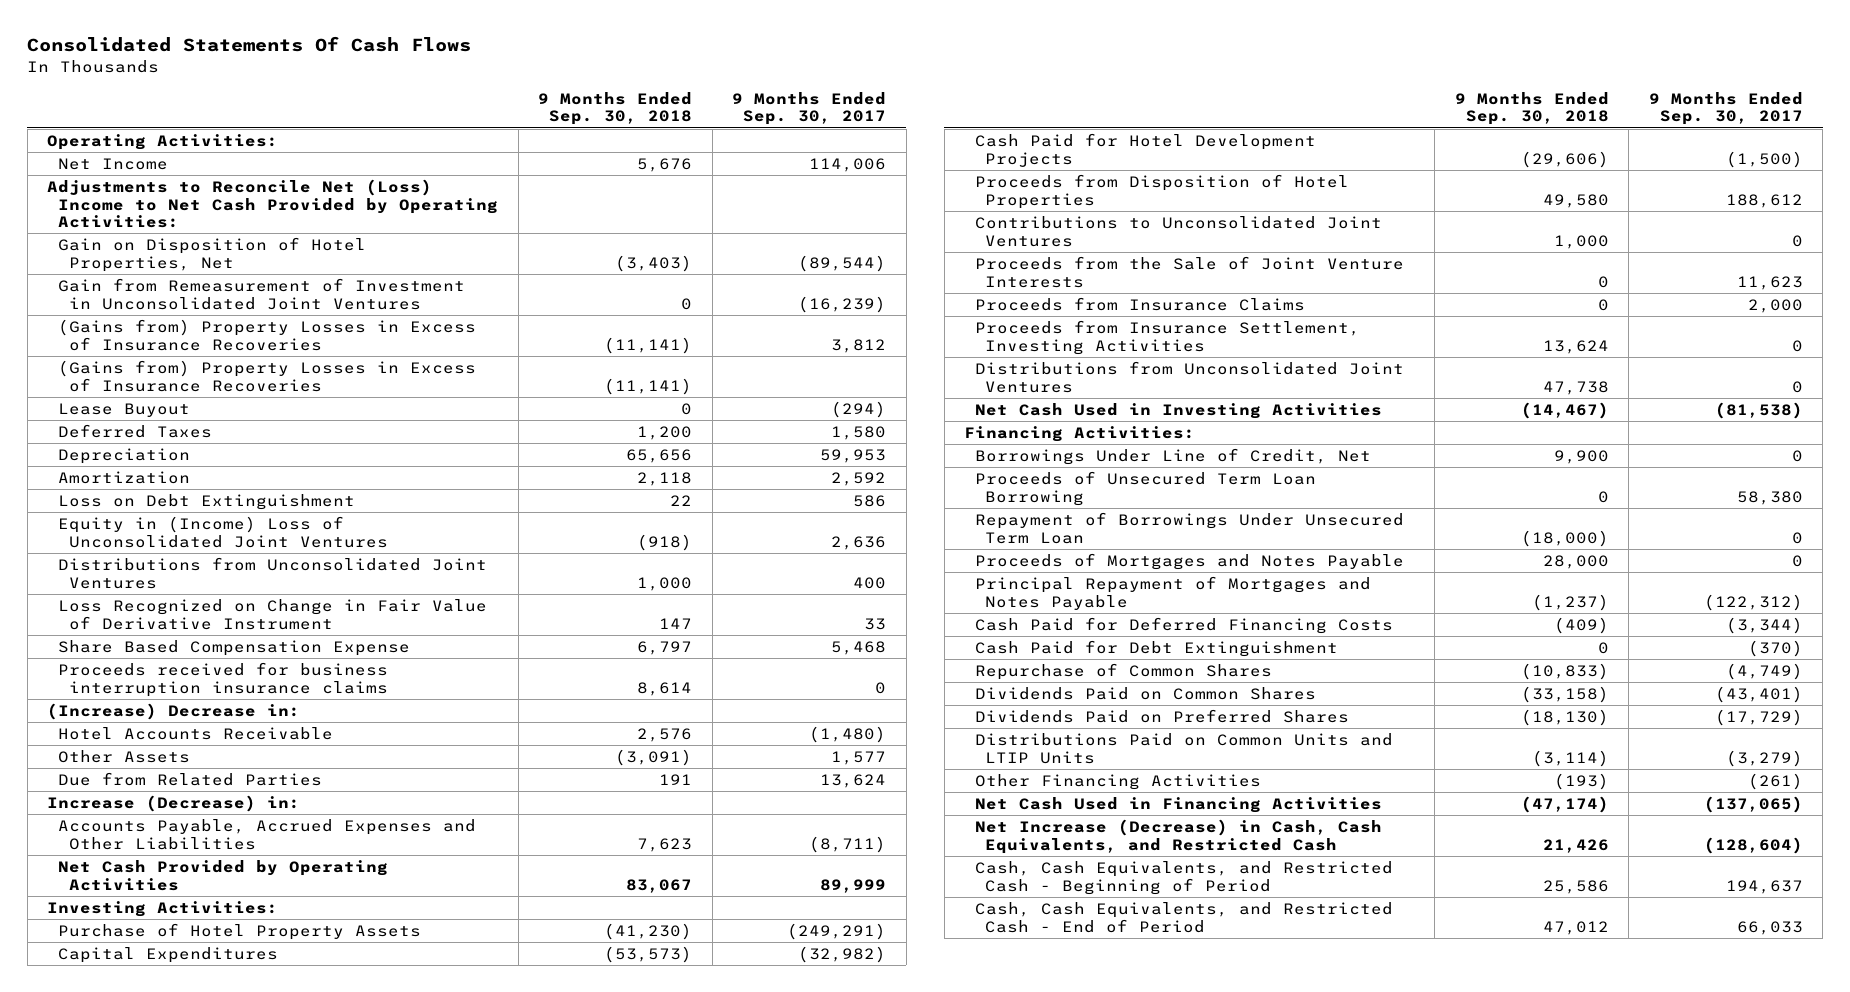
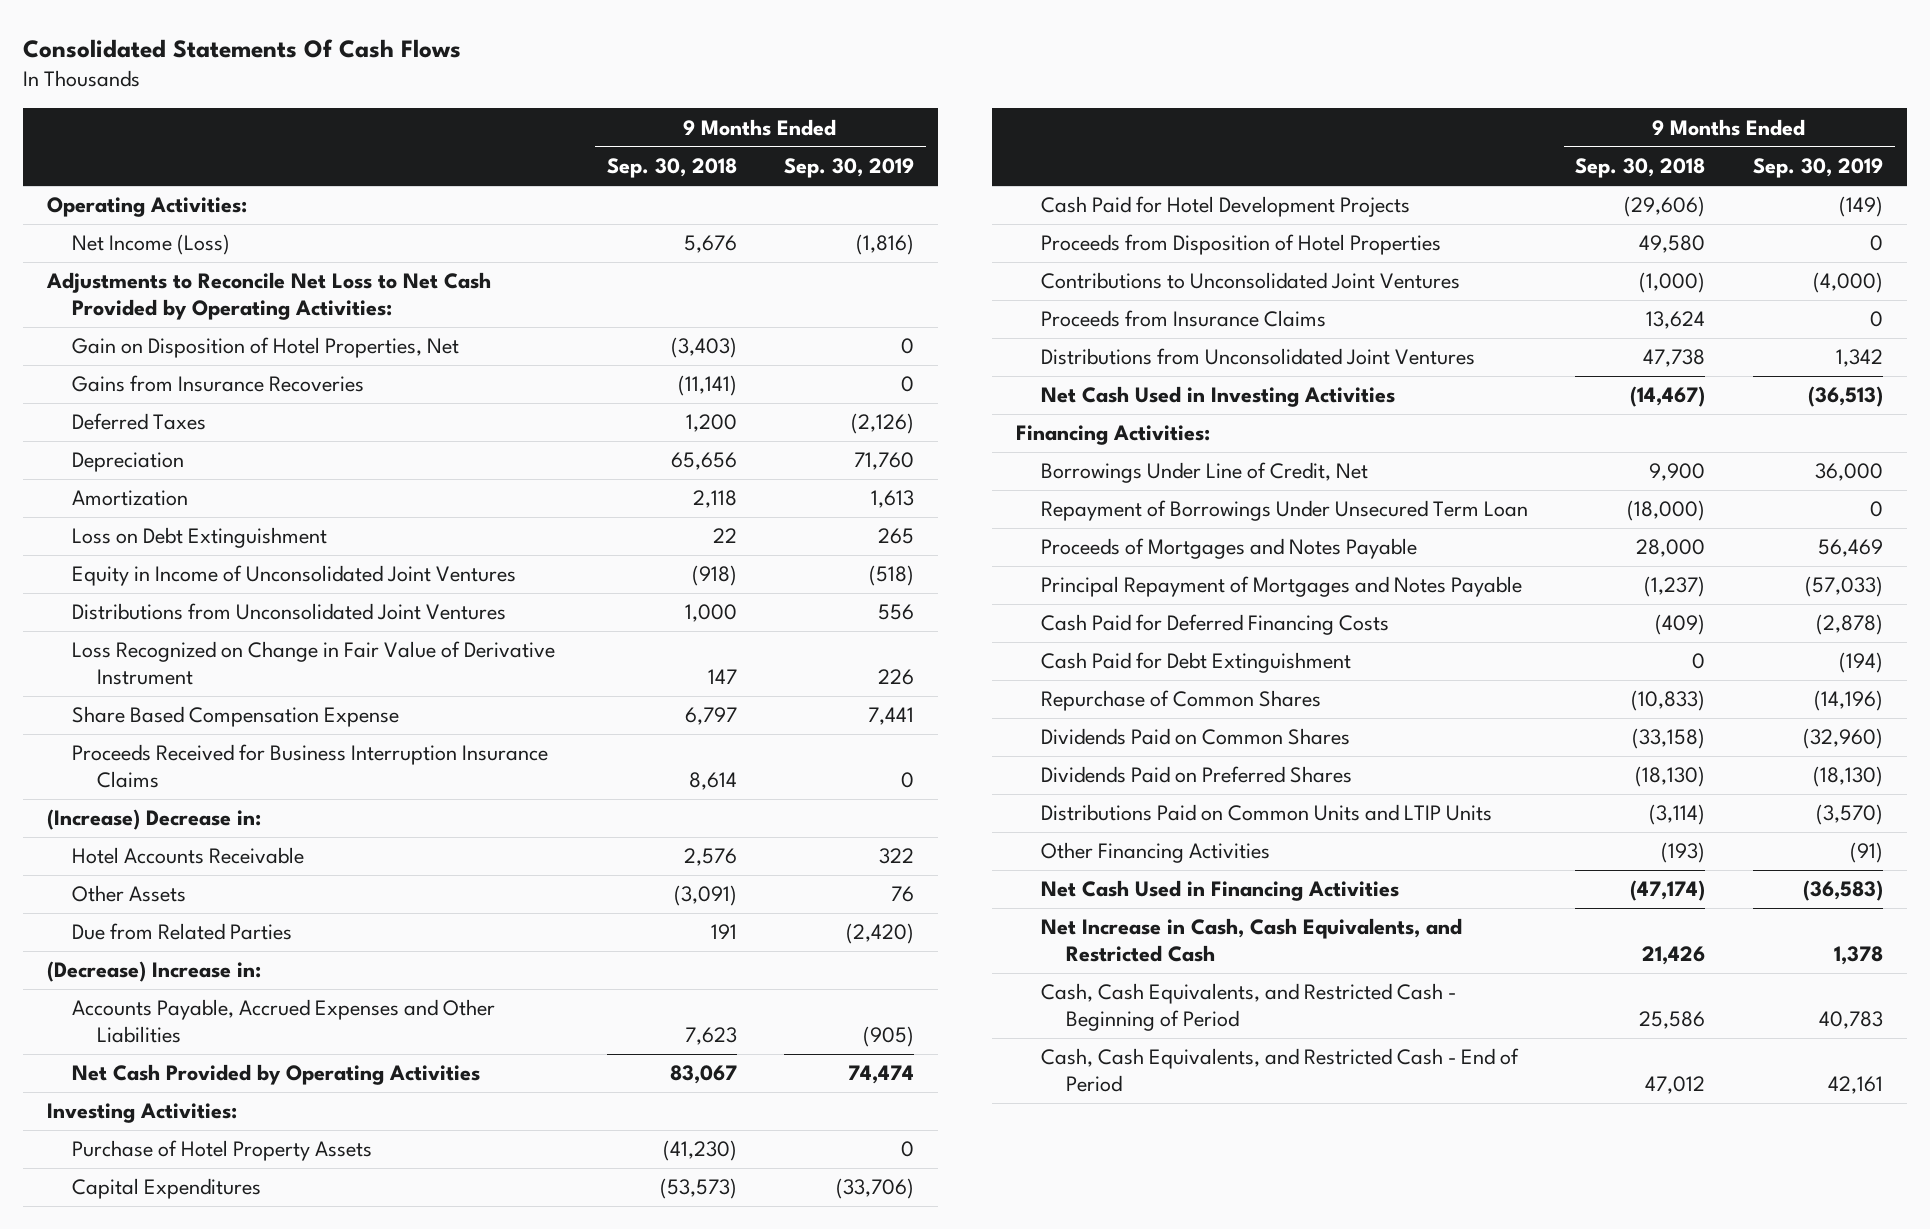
[732,91,887,126] 9 Months Ended Sep. 30, 2017 -> none
none -> [784,158,915,179] Sep. 30, 2019
[58,157,169,170] Net Income -> [71,234,230,256] Net Income (Loss)
[47,178,499,229] Adjustments to Reconcile Net (Loss) Income to Net Cash Provided by Operating Activities: -> [46,272,492,321] Adjustments to Reconcile Net Loss to Net Cash Provided by Operating Activities:
[58,277,466,310] Gain from Remeasurement of Investment in Unconsolidated Joint Ventures -> none
[58,318,477,351] (Gains from) Property Losses in Excess of Insurance Recoveries -> none
[58,402,191,417] Lease Buyout -> none
[58,359,477,392] (Gains from) Property Losses in Excess of Insurance Recoveries -> [71,375,364,393] Gains from Insurance Recoveries
[58,515,388,548] Equity in (Income) Loss of Unconsolidated Joint Ventures -> [71,565,516,587] Equity in Income of Unconsolidated Joint Ventures
[58,661,389,697] Proceeds received for business interruption insurance claims -> [71,744,548,789] Proceeds Received for Business Interruption Insurance Claims
[47,794,301,812] Increase (Decrease) in: -> [47,961,262,983] (Decrease) Increase in:
[974,255,1404,288] Proceeds from the Sale of Joint Venture Interests -> none
[974,319,1360,355] Proceeds from Insurance Settlement, Investing Activities -> none
[1553,234,1609,249] 1,000 -> [1639,272,1706,294] (1,000)
[1597,298,1609,311] 0 -> [1646,311,1706,330] 13,624
[974,470,1316,506] Proceeds of Unsecured Term Loan Borrowing -> none
[974,818,1382,854] Net Increase (Decrease) in Cash, Cash Equivalents, and Restricted Cash -> [1040,918,1462,963] Net Increase in Cash, Cash Equivalents, and Restricted Cash

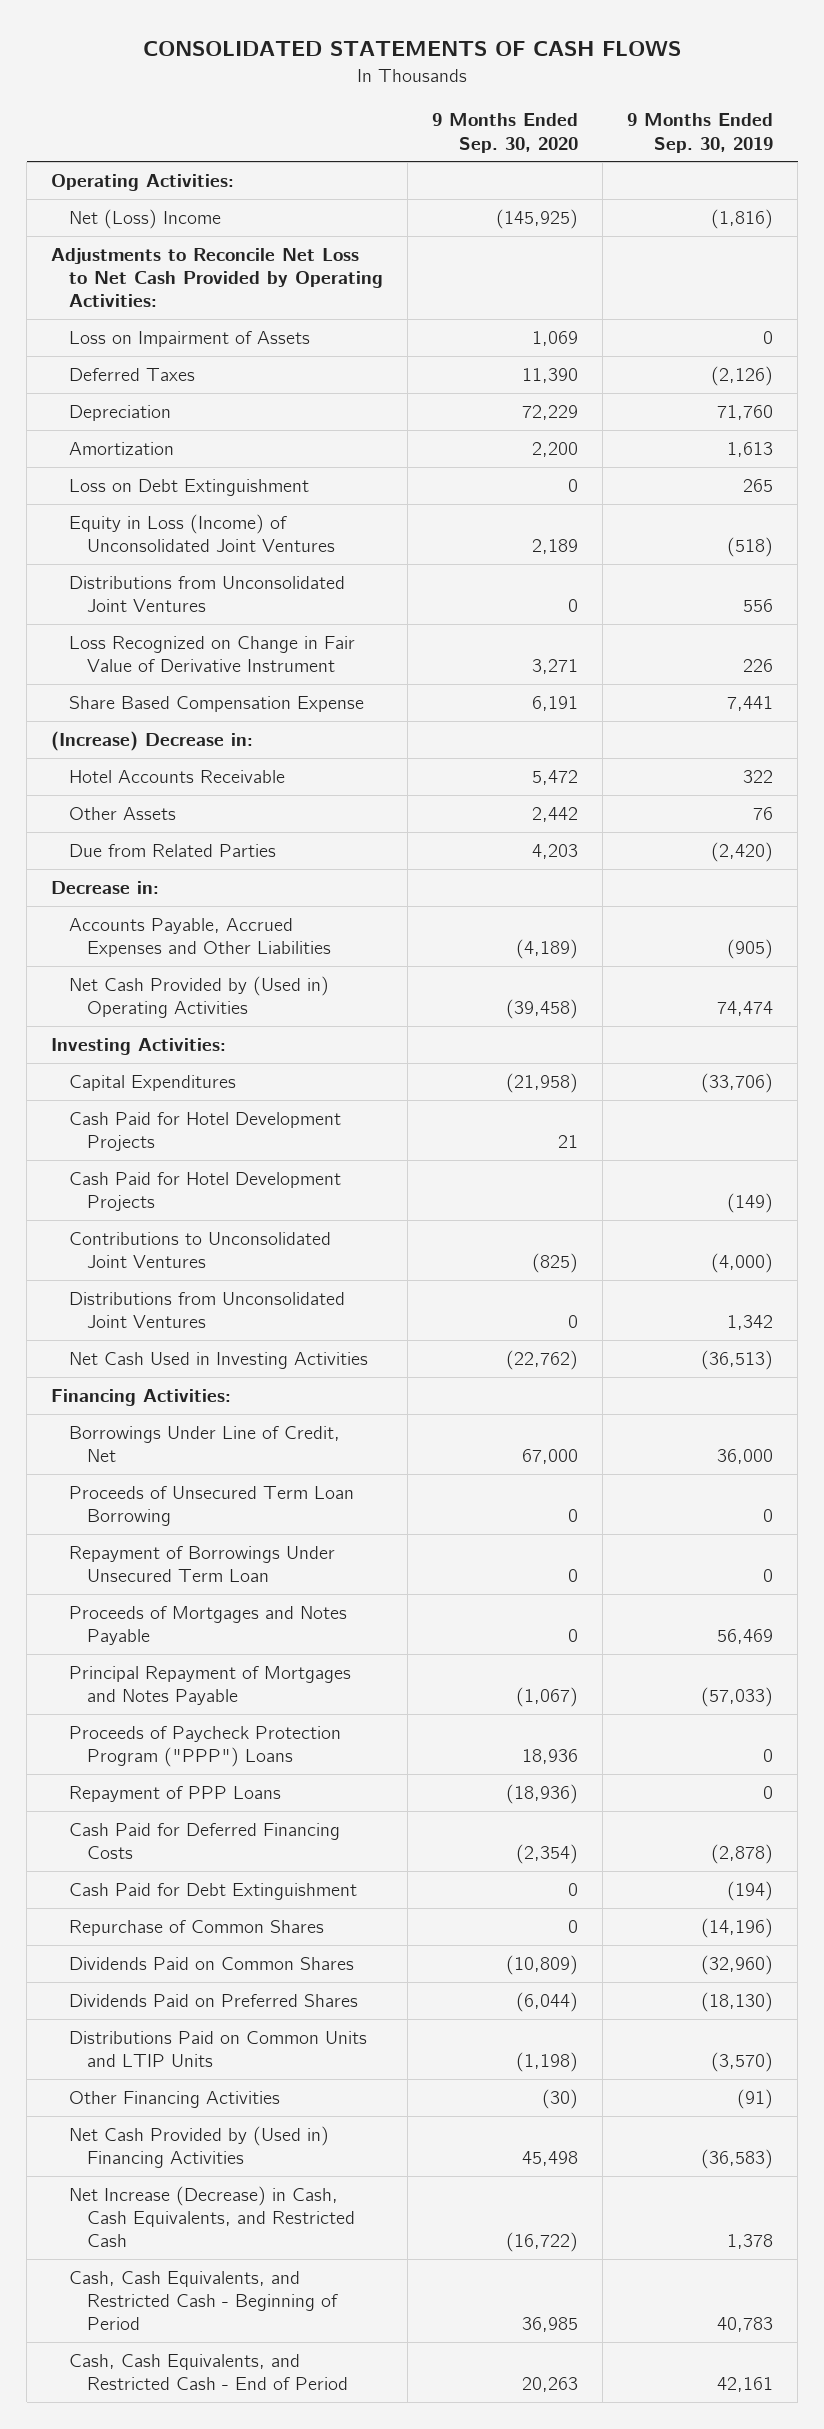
[23,39,462,59] Consolidated Statements Of Cash Flows -> [143,41,682,57] CONSOLIDATED STATEMENTS OF CASH FLOWS
[606,158,737,179] Sep. 30, 2018 -> none
none -> [432,113,579,153] 9 Months Ended Sep. 30, 2020
[71,234,230,256] Net Income (Loss) -> [69,208,222,229] Net (Loss) Income
[71,337,459,359] Gain on Disposition of Hotel Properties, Net -> none
[71,375,364,393] Gains from Insurance Recoveries -> none
none -> [69,330,311,347] Loss on Impairment of Assets
[71,565,516,587] Equity in Income of Unconsolidated Joint Ventures -> [69,513,336,553] Equity in Loss (Income) of Unconsolidated Joint Ventures
[71,744,548,789] Proceeds Received for Business Interruption Insurance Claims -> none
[47,961,262,983] (Decrease) Increase in: -> [51,880,160,894] Decrease in:
[71,1064,480,1086] Net Cash Provided by Operating Activities -> [69,975,330,1019] Net Cash Provided by (Used in) Operating Activities
[71,1140,372,1162] Purchase of Hotel Property Assets -> none
none -> [69,1111,342,1152] Cash Paid for Hotel Development Projects
[1040,234,1441,256] Proceeds from Disposition of Hotel Properties -> none
[1040,310,1326,328] Proceeds from Insurance Claims -> none
none -> [69,1485,355,1527] Proceeds of Unsecured Term Loan Borrowing
none -> [69,1725,342,1768] Proceeds of Paycheck Protection Program ("PPP") Loans
none -> [69,1785,282,1802] Repayment of PPP Loans
[1040,880,1399,902] Net Cash Used in Financing Activities -> [69,2125,330,2169] Net Cash Provided by (Used in) Financing Activities
[1040,918,1462,963] Net Increase in Cash, Cash Equivalents, and Restricted Cash -> [69,2185,356,2248] Net Increase (Decrease) in Cash, Cash Equivalents, and Restricted Cash

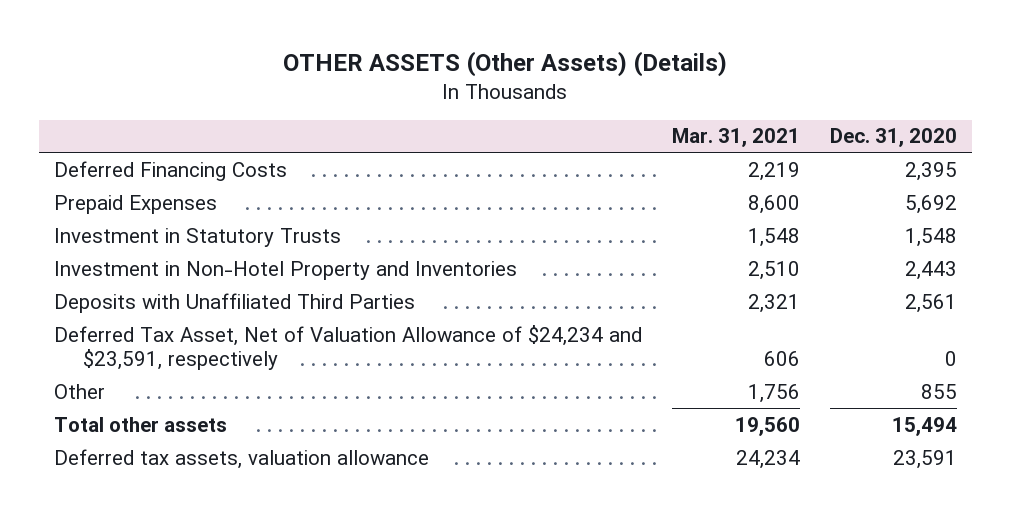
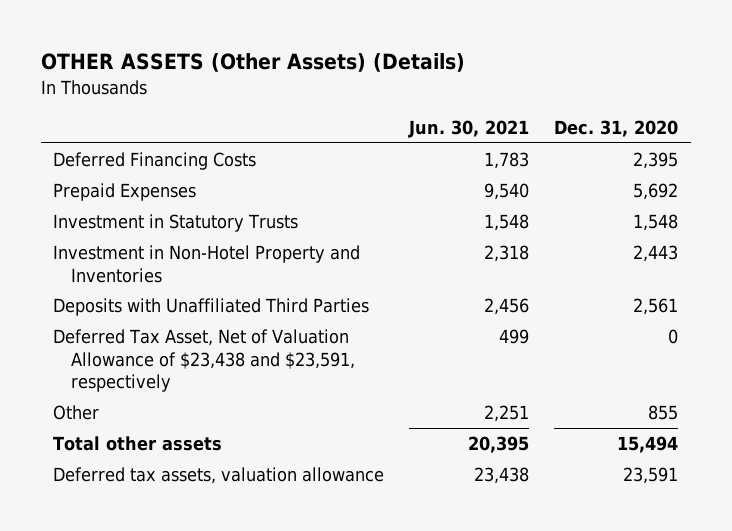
[671,128,800,148] Mar. 31, 2021 -> none
none -> [408,119,530,138] Jun. 30, 2021
[53,324,642,370] Deferred Tax Asset, Net of Valuation Allowance of $24,234 and $23,591, respectively -> [53,329,355,393] Deferred Tax Asset, Net of Valuation Allowance of $23,438 and $23,591, respectively

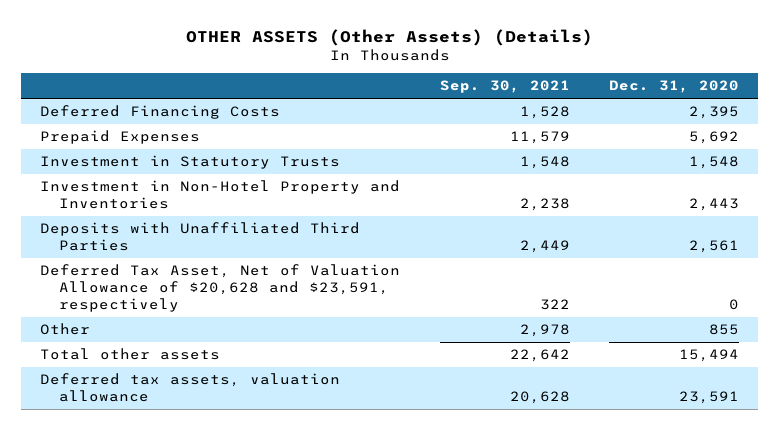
[408,119,530,138] Jun. 30, 2021 -> none
none -> [439,80,570,94] Sep. 30, 2021
[53,329,355,393] Deferred Tax Asset, Net of Valuation Allowance of $23,438 and $23,591, respectively -> [40,264,401,313] Deferred Tax Asset, Net of Valuation Allowance of $20,628 and $23,591, respectively

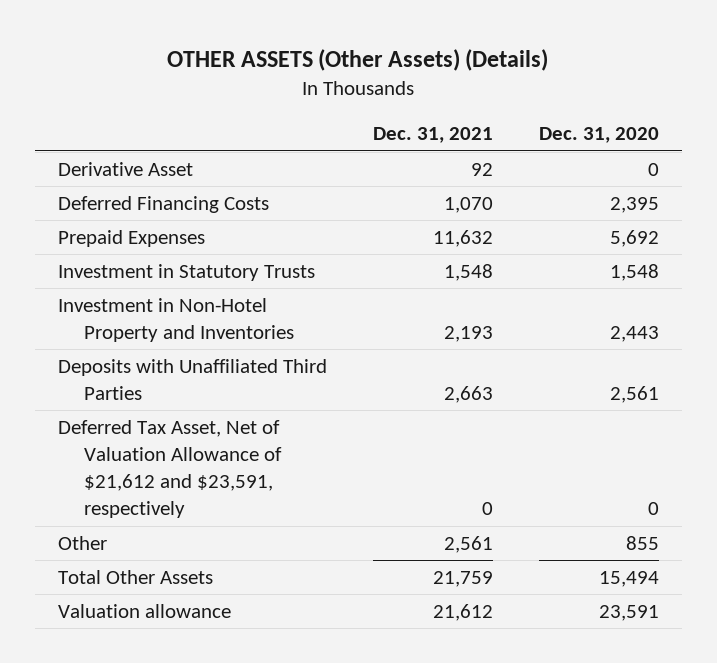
[439,80,570,94] Sep. 30, 2021 -> none
none -> [372,127,493,144] Dec. 31, 2021
none -> [57,161,193,176] Derivative Asset
[40,264,401,313] Deferred Tax Asset, Net of Valuation Allowance of $20,628 and $23,591, respectively -> [57,419,283,519] Deferred Tax Asset, Net of Valuation Allowance of $21,612 and $23,591, respectively
[40,348,221,361] Total other assets -> [57,569,213,584] Total Other Assets
[40,373,341,403] Deferred tax assets, valuation allowance -> [57,603,231,618] Valuation allowance

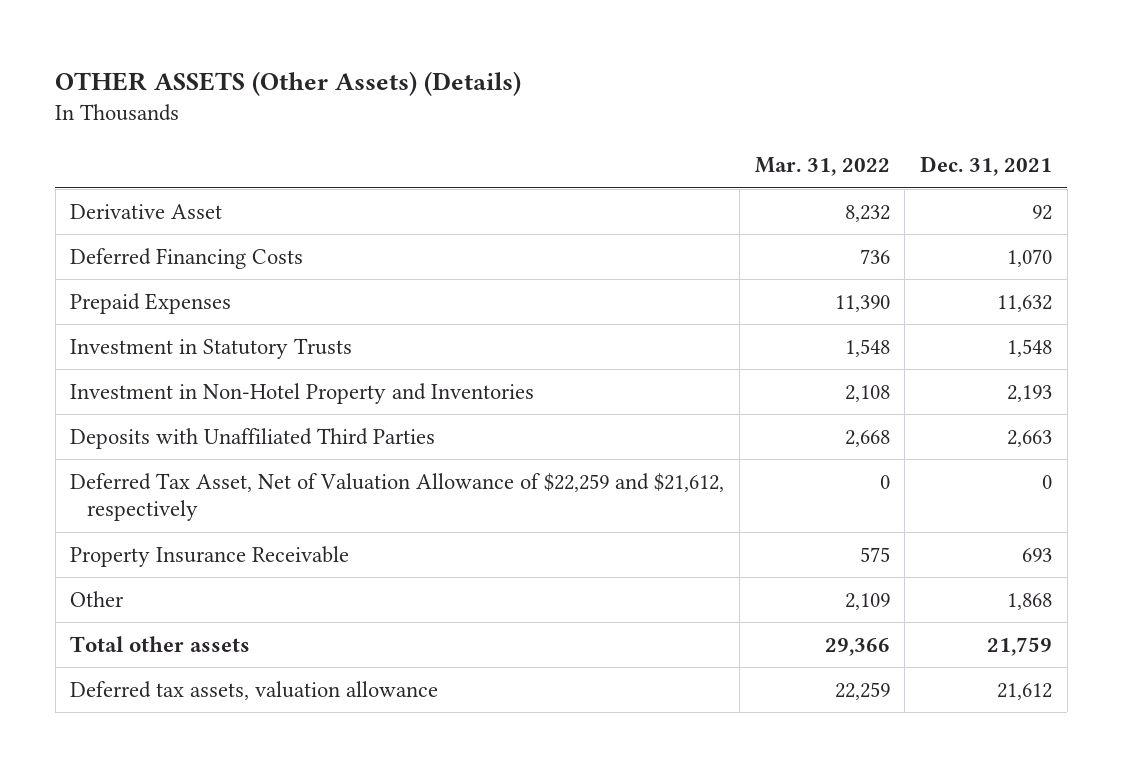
[538,127,659,144] Dec. 31, 2020 -> none
none -> [754,157,890,177] Mar. 31, 2022
[57,419,283,519] Deferred Tax Asset, Net of Valuation Allowance of $21,612 and $23,591, respectively -> [70,472,725,522] Deferred Tax Asset, Net of Valuation Allowance of $22,259 and $21,612, respectively
none -> [70,545,350,567] Property Insurance Receivable
[443,535,493,553] 2,561 -> [1007,592,1053,610] 1,868
[57,569,213,584] Total Other Assets -> [70,635,251,652] Total other assets
[57,603,231,618] Valuation allowance -> [70,680,439,700] Deferred tax assets, valuation allowance

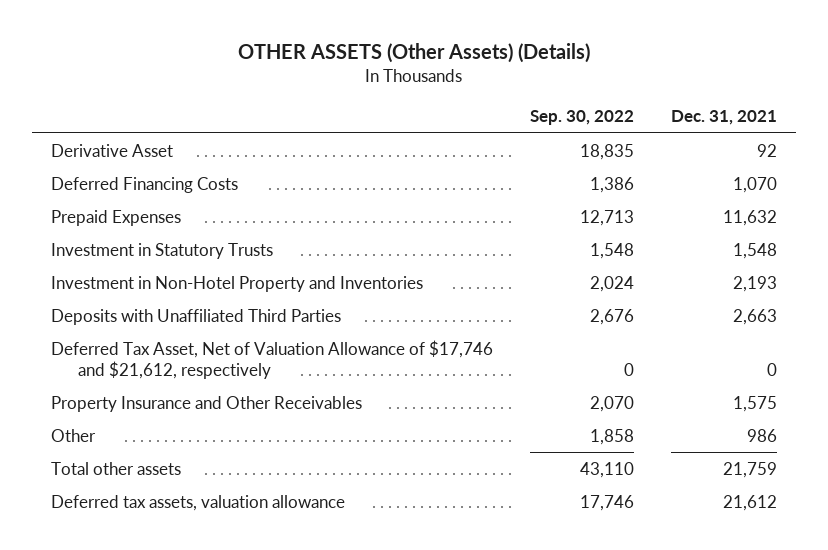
[754,157,890,177] Mar. 31, 2022 -> none
none -> [530,110,635,126] Sep. 30, 2022
[70,472,725,522] Deferred Tax Asset, Net of Valuation Allowance of $22,259 and $21,612, respectively -> [51,339,494,379] Deferred Tax Asset, Net of Valuation Allowance of $17,746 and $21,612, respectively
[70,545,350,567] Property Insurance Receivable -> [51,395,363,412] Property Insurance and Other Receivables
[1022,547,1053,562] 693 -> [733,395,778,412] 1,575
[1007,592,1053,610] 1,868 -> [747,428,778,442] 986

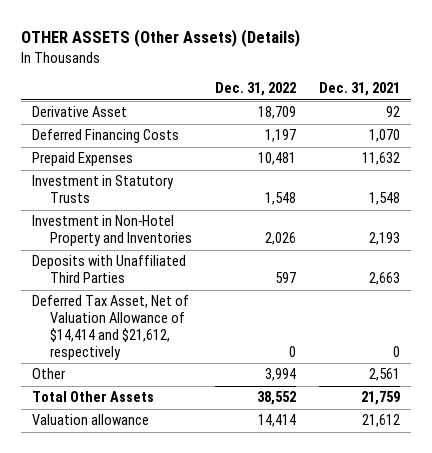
[530,110,635,126] Sep. 30, 2022 -> none
none -> [215,82,297,97] Dec. 31, 2022
[51,395,363,412] Property Insurance and Other Receivables -> none
[51,339,494,379] Deferred Tax Asset, Net of Valuation Allowance of $17,746 and $21,612, respectively -> [32,295,190,361] Deferred Tax Asset, Net of Valuation Allowance of $14,414 and $21,612, respectively
[747,428,778,442] 986 -> [369,368,401,382] 2,561
[51,461,182,475] Total other assets -> [32,391,155,403] Total Other Assets
[51,494,346,511] Deferred tax assets, valuation allowance -> [32,414,150,426] Valuation allowance

